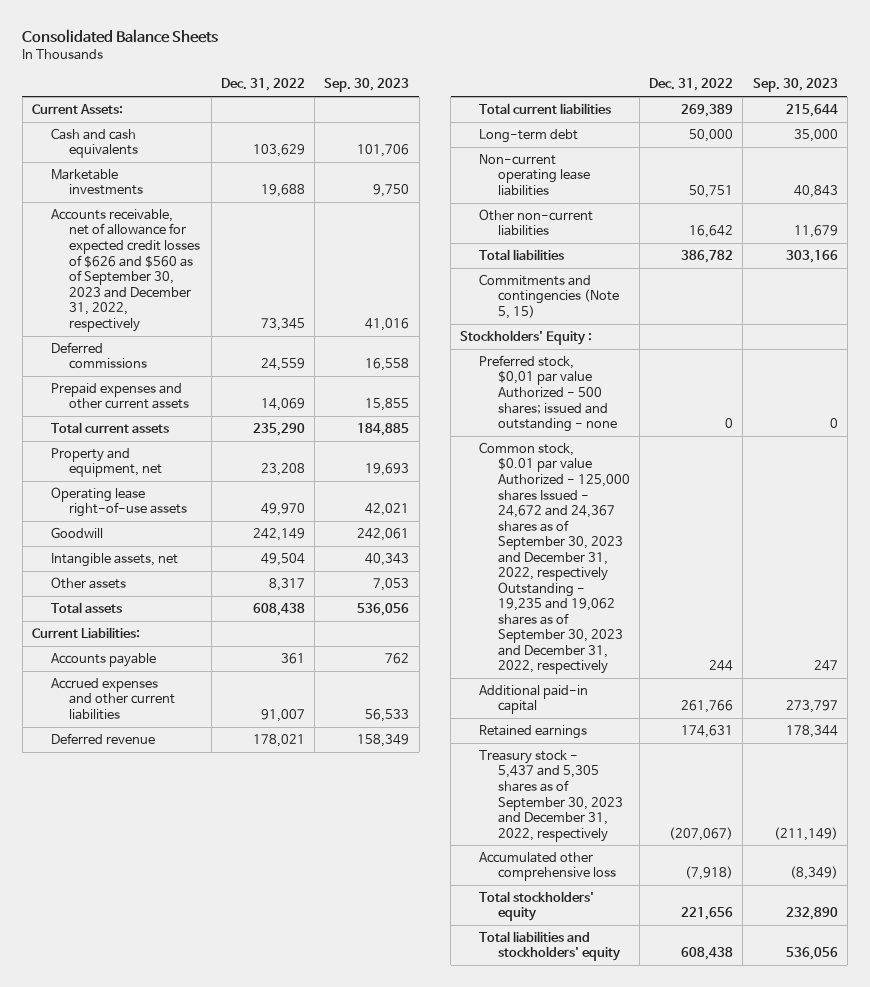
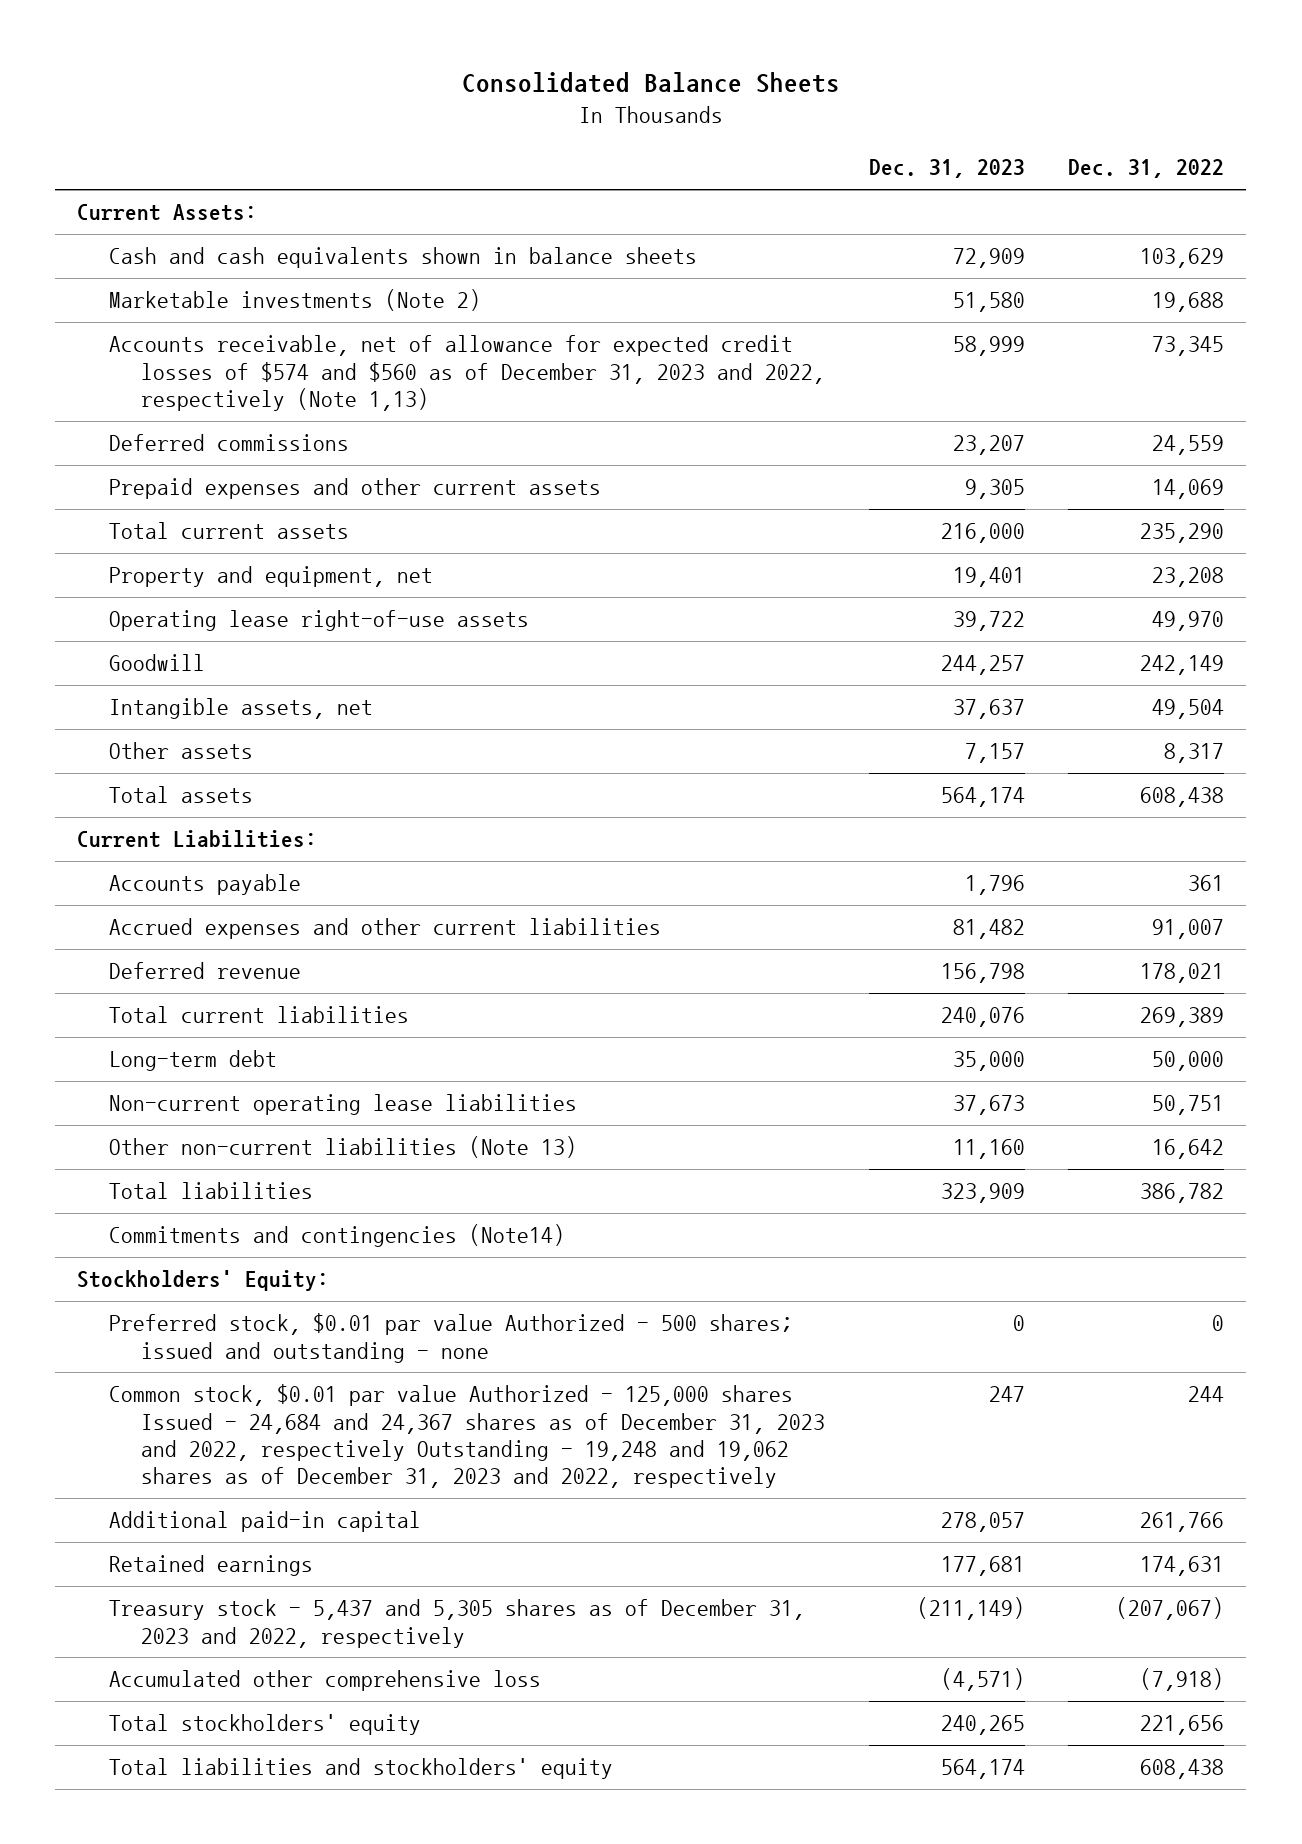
[324,78,410,93] Sep. 30, 2023 -> none
none -> [868,159,1025,179] Dec. 31, 2023
[50,127,139,159] Cash and cash equivalents -> [109,247,698,269] Cash and cash equivalents shown in balance sheets
[50,168,144,196] Marketable investments -> [109,289,482,312] Marketable investments (Note 2)
[50,208,201,332] Accounts receivable, net of allowance for expected credit losses of $626 and $560 as of September 30, 2023 and December 31, 2022, respectively -> [109,335,826,411] Accounts receivable, net of allowance for expected credit losses of $574 and $560 as of December 31, 2023 and 2022, respectively (Note 1,13)
[478,208,593,237] Other non-current liabilities -> [109,1136,578,1159] Other non-current liabilities (Note 13)
[478,273,619,320] Commitments and contingencies (Note 5, 15) -> [109,1224,566,1248] Commitments and contingencies (Note14)
[460,329,593,345] Stockholders' Equity : -> [77,1270,330,1292] Stockholders' Equity:
[478,354,617,433] Preferred stock, $0,01 par value Authorized - 500 shares; issued and outstanding - none -> [109,1313,794,1363] Preferred stock, $0.01 par value Authorized - 500 shares; issued and outstanding - none
[478,441,630,675] Common stock, $0.01 par value Authorized - 125,000 shares Issued - 24,672 and 24,367 shares as of September 30, 2023 and December 31, 2022, respectively Outstanding - 19,235 and 19,062 shares as of September 30, 2023 and December 31, 2022, respectively -> [109,1384,826,1489] Common stock, $0.01 par value Authorized - 125,000 shares Issued - 24,684 and 24,367 shares as of December 31, 2023 and 2022, respectively Outstanding - 19,248 and 19,062 shares as of December 31, 2023 and 2022, respectively
[478,749,623,842] Treasury stock - 5,437 and 5,305 shares as of September 30, 2023 and December 31, 2022, respectively -> [109,1599,806,1648] Treasury stock - 5,437 and 5,305 shares as of December 31, 2023 and 2022, respectively

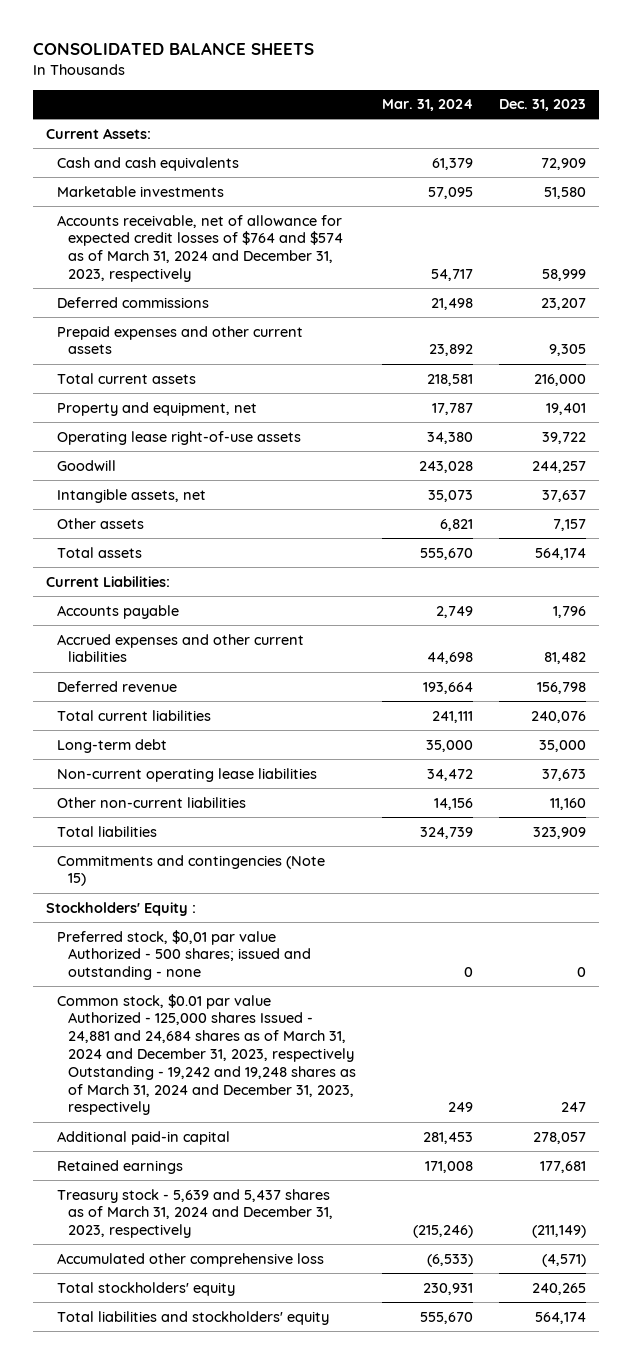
[461,71,840,93] Consolidated Balance Sheets -> [32,42,314,56] CONSOLIDATED BALANCE SHEETS
[1068,159,1225,179] Dec. 31, 2022 -> none
none -> [381,99,473,112] Mar. 31, 2024
[109,247,698,269] Cash and cash equivalents shown in balance sheets -> [56,156,239,171] Cash and cash equivalents
[109,289,482,312] Marketable investments (Note 2) -> [56,185,224,197] Marketable investments
[109,335,826,411] Accounts receivable, net of allowance for expected credit losses of $574 and $560 as of December 31, 2023 and 2022, respectively (Note 1,13) -> [56,214,343,283] Accounts receivable, net of allowance for expected credit losses of $764 and $574 as of March 31, 2024 and December 31, 2023, respectively
[109,1136,578,1159] Other non-current liabilities (Note 13) -> [56,796,246,808] Other non-current liabilities
[109,1224,566,1248] Commitments and contingencies (Note14) -> [56,854,325,887] Commitments and contingencies (Note 15)
[77,1270,330,1292] Stockholders' Equity: -> [45,901,196,916] Stockholders' Equity :
[109,1313,794,1363] Preferred stock, $0.01 par value Authorized - 500 shares; issued and outstanding - none -> [56,929,311,981] Preferred stock, $0,01 par value Authorized - 500 shares; issued and outstanding - none
[109,1384,826,1489] Common stock, $0.01 par value Authorized - 125,000 shares Issued - 24,684 and 24,367 shares as of December 31, 2023 and 2022, respectively Outstanding - 19,248 and 19,062 shares as of December 31, 2023 and 2022, respectively -> [56,993,356,1116] Common stock, $0.01 par value Authorized - 125,000 shares Issued - 24,881 and 24,684 shares as of March 31, 2024 and December 31, 2023, respectively Outstanding - 19,242 and 19,248 shares as of March 31, 2024 and December 31, 2023, respectively
[109,1599,806,1648] Treasury stock - 5,437 and 5,305 shares as of December 31, 2023 and 2022, respectively -> [56,1188,333,1239] Treasury stock - 5,639 and 5,437 shares as of March 31, 2024 and December 31, 2023, respectively

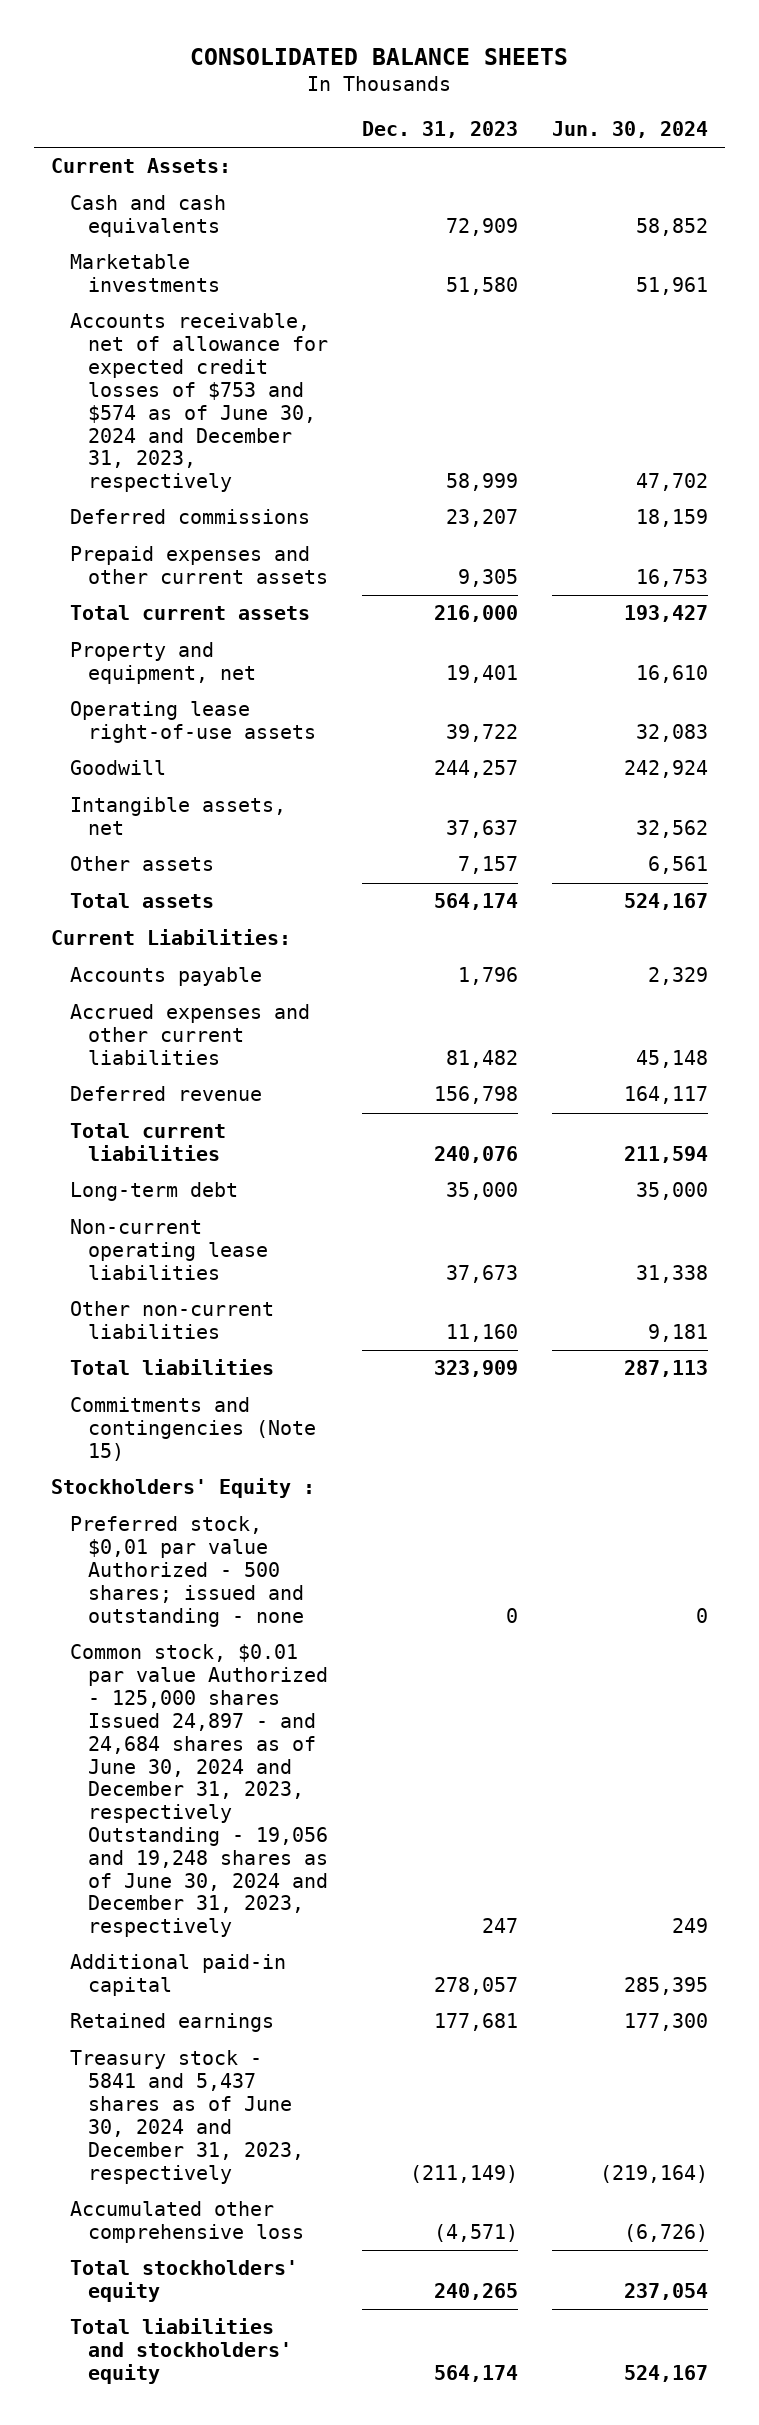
[381,99,473,112] Mar. 31, 2024 -> none
none -> [551,121,708,139] Jun. 30, 2024
[56,214,343,283] Accounts receivable, net of allowance for expected credit losses of $764 and $574 as of March 31, 2024 and December 31, 2023, respectively -> [69,313,329,493] Accounts receivable, net of allowance for expected credit losses of $753 and $574 as of June 30, 2024 and December 31, 2023, respectively
[56,993,356,1116] Common stock, $0.01 par value Authorized - 125,000 shares Issued - 24,881 and 24,684 shares as of March 31, 2024 and December 31, 2023, respectively Outstanding - 19,242 and 19,248 shares as of March 31, 2024 and December 31, 2023, respectively -> [69,1644,329,1938] Common stock, $0.01 par value Authorized - 125,000 shares Issued 24,897 - and 24,684 shares as of June 30, 2024 and December 31, 2023, respectively Outstanding - 19,056 and 19,248 shares as of June 30, 2024 and December 31, 2023, respectively
[56,1188,333,1239] Treasury stock - 5,639 and 5,437 shares as of March 31, 2024 and December 31, 2023, respectively -> [69,2050,305,2184] Treasury stock - 5841 and 5,437 shares as of June 30, 2024 and December 31, 2023, respectively

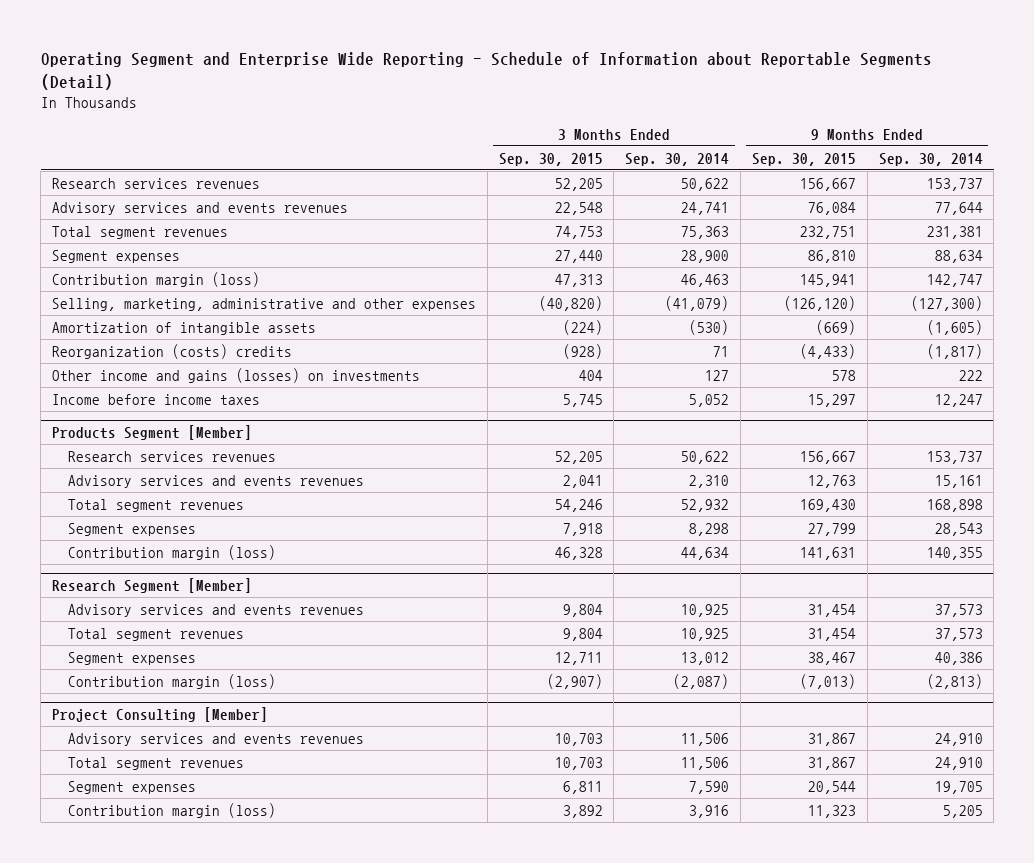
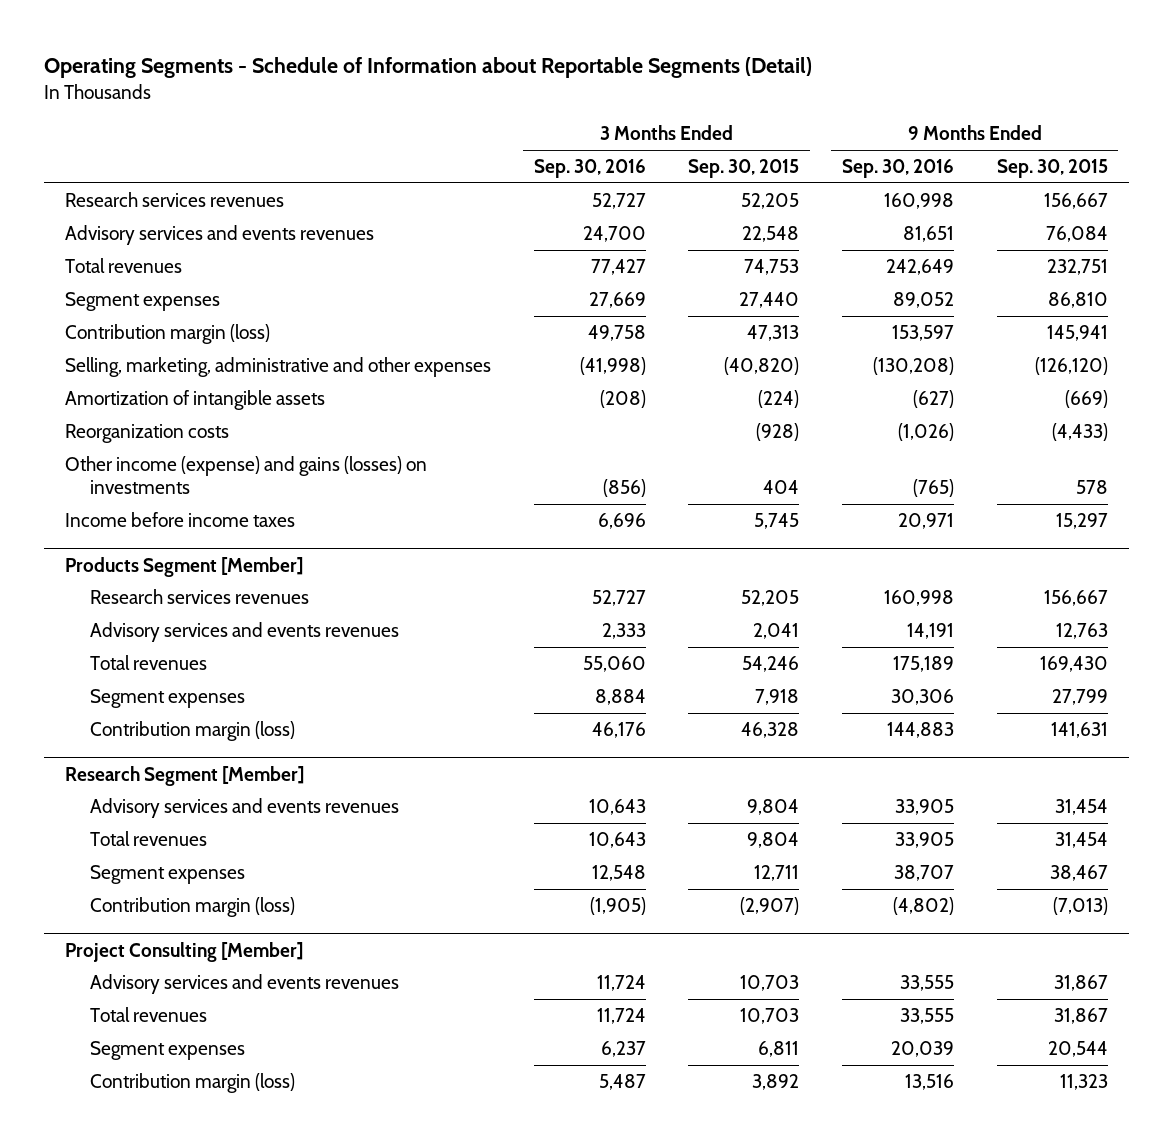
[40,51,932,91] Operating Segment and Enterprise Wide Reporting - Schedule of Information about Reportable Segments (Detail) -> [43,57,812,79] Operating Segments - Schedule of Information about Reportable Segments (Detail)
[625,152,730,166] Sep. 30, 2014 -> none
[878,152,983,166] Sep. 30, 2014 -> none
none -> [533,159,646,179] Sep. 30, 2016
none -> [841,159,954,179] Sep. 30, 2016
[51,225,228,239] Total segment revenues -> [65,257,183,273] Total revenues
[51,343,292,359] Reorganization (costs) credits -> [65,423,230,443] Reorganization costs
[51,367,420,383] Other income and gains (losses) on investments -> [65,455,428,495] Other income (expense) and gains (losses) on investments
[68,498,245,512] Total segment revenues -> [90,654,208,670] Total revenues
[68,627,245,641] Total segment revenues -> [90,830,208,846] Total revenues
[68,756,245,770] Total segment revenues -> [90,1006,208,1022] Total revenues

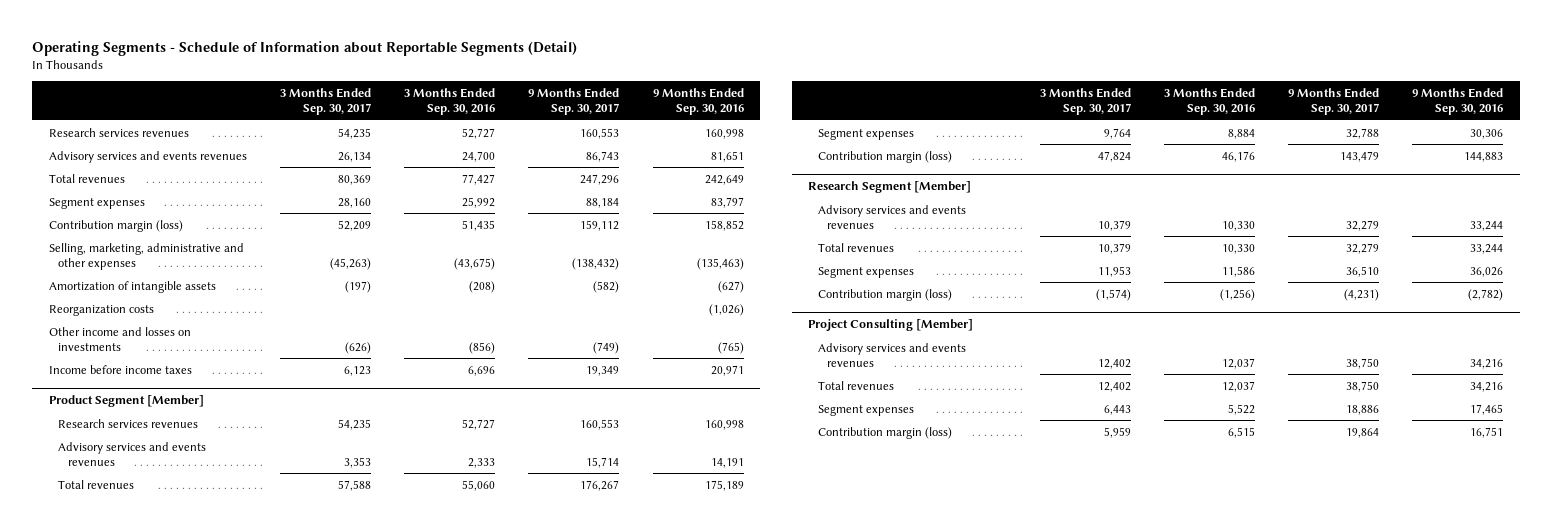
[688,159,800,179] Sep. 30, 2015 -> none
[996,159,1108,179] Sep. 30, 2015 -> none
none -> [280,88,372,116] 3 Months Ended Sep. 30, 2017
none -> [528,88,620,116] 9 Months Ended Sep. 30, 2017
[588,291,646,308] 27,669 -> [462,196,496,208] 25,992
[892,291,954,308] 89,052 -> [710,196,744,208] 83,797
[587,324,646,341] 49,758 -> [462,219,496,231] 51,435
[891,324,954,341] 153,597 -> [704,219,744,231] 158,852
[579,356,646,375] (41,998) -> [454,257,496,270] (43,675)
[872,356,954,375] (130,208) -> [696,257,744,270] (135,463)
[65,455,428,495] Other income (expense) and gains (losses) on investments -> [48,326,191,351] Other income and losses on investments
[65,556,304,577] Products Segment [Member] -> [48,395,204,408] Product Segment [Member]
[588,798,646,815] 10,643 -> [1221,220,1255,231] 10,330
[894,798,954,815] 33,905 -> [1470,220,1504,231] 33,244
[588,831,646,848] 10,643 -> [1221,243,1255,254] 10,330
[894,831,954,848] 33,905 -> [1470,243,1504,254] 33,244
[591,864,646,881] 12,548 -> [1221,265,1255,277] 11,586
[893,864,954,881] 38,707 -> [1470,266,1504,277] 36,026
[589,896,646,915] (1,905) -> [1219,288,1255,301] (1,256)
[892,896,954,915] (4,802) -> [1468,288,1504,301] (2,782)
[596,974,646,991] 11,724 -> [1221,357,1255,369] 12,037
[899,974,954,991] 33,555 -> [1470,358,1504,369] 34,216
[596,1007,646,1024] 11,724 -> [1221,380,1255,392] 12,037
[899,1007,954,1024] 33,555 -> [1470,381,1504,392] 34,216
[600,1040,646,1057] 6,237 -> [1227,403,1255,415] 5,522
[890,1040,954,1057] 20,039 -> [1470,403,1504,415] 17,465
[598,1073,646,1090] 5,487 -> [1227,426,1255,438] 6,515
[904,1073,954,1090] 13,516 -> [1470,426,1504,438] 16,751

